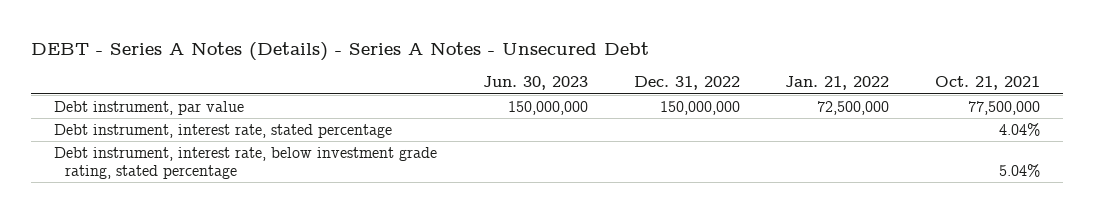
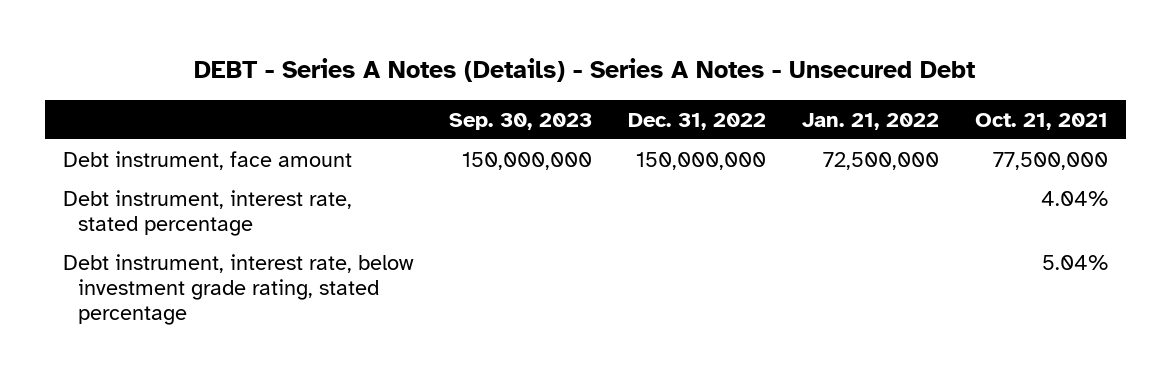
[482,76,588,91] Jun. 30, 2023 -> none
none -> [448,112,592,130] Sep. 30, 2023
[54,100,245,115] Debt instrument, par value -> [62,150,352,170] Debt instrument, face amount

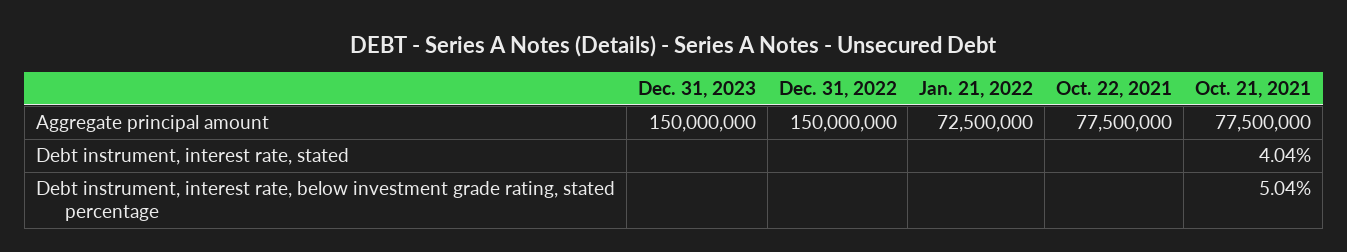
[448,112,592,130] Sep. 30, 2023 -> none
none -> [637,81,756,99] Dec. 31, 2023
none -> [1056,81,1173,99] Oct. 22, 2021
[62,150,352,170] Debt instrument, face amount -> [35,115,269,133] Aggregate principal amount
[62,189,352,237] Debt instrument, interest rate, stated percentage -> [35,148,349,166] Debt instrument, interest rate, stated

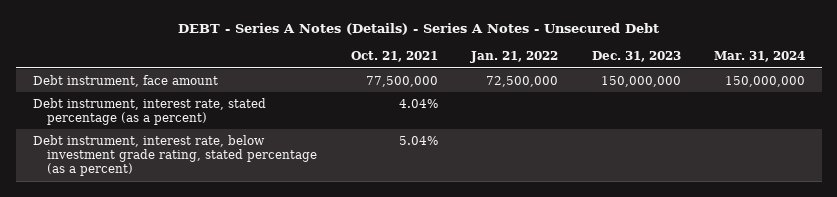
[778,81,897,99] Dec. 31, 2022 -> none
[1056,81,1173,99] Oct. 22, 2021 -> none
none -> [713,51,805,63] Mar. 31, 2024
[35,115,269,133] Aggregate principal amount -> [32,74,218,87] Debt instrument, face amount
[35,148,349,166] Debt instrument, interest rate, stated -> [32,97,266,125] Debt instrument, interest rate, stated percentage (as a percent)
[35,181,615,221] Debt instrument, interest rate, below investment grade rating, stated percentage -> [32,134,318,177] Debt instrument, interest rate, below investment grade rating, stated percentage (as a percent)

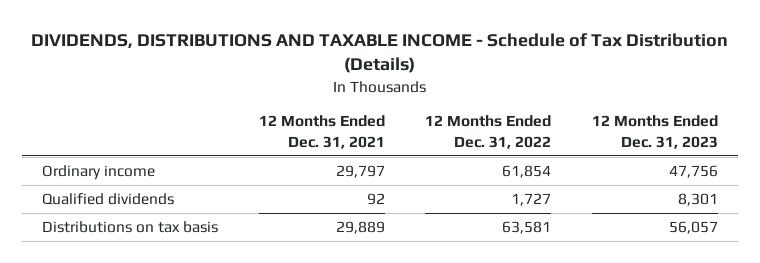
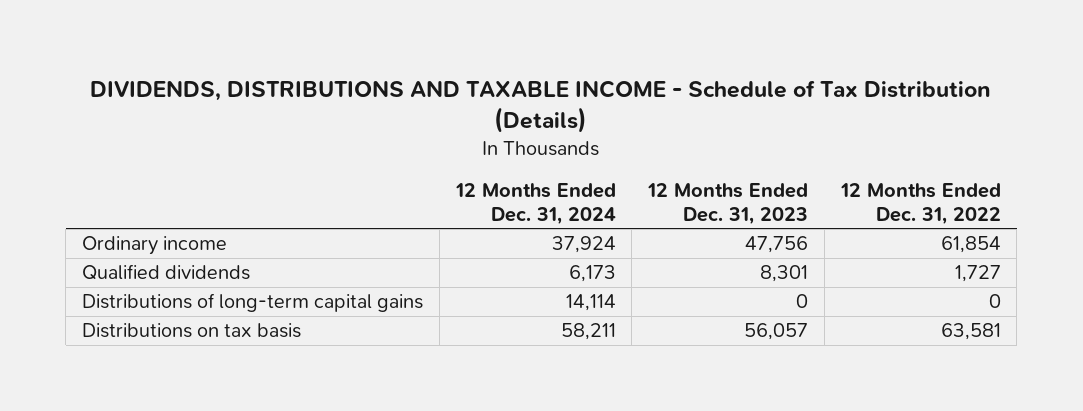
[258,115,385,149] 12 Months Ended Dec. 31, 2021 -> none
none -> [454,182,616,225] 12 Months Ended Dec. 31, 2024
none -> [82,293,424,313] Distributions of long-term capital gains

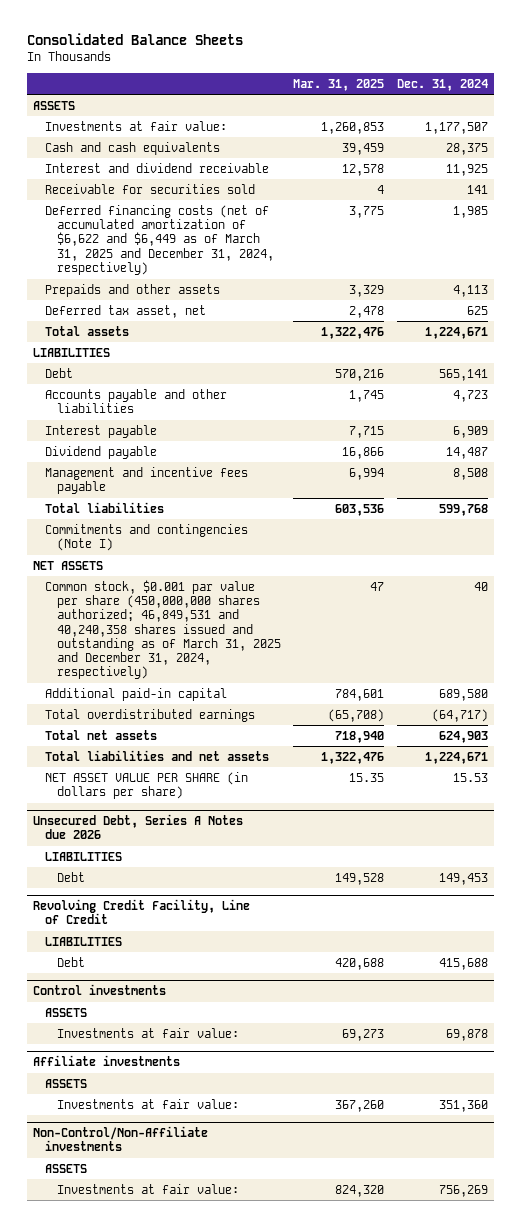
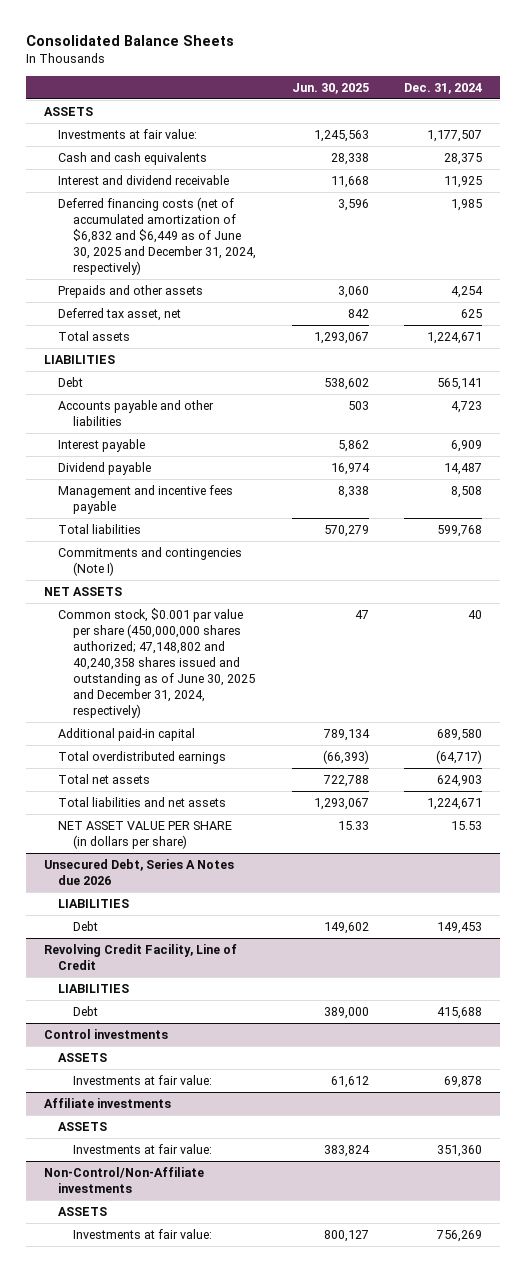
[293,78,385,91] Mar. 31, 2025 -> none
none -> [291,82,369,94] Jun. 30, 2025
[45,183,256,194] Receivable for securities sold -> none
[45,204,275,275] Deferred financing costs (net of accumulated amortization of $6,622 and $6,449 as of March 31, 2025 and December 31, 2024, respectively) -> [58,197,256,275] Deferred financing costs (net of accumulated amortization of $6,832 and $6,449 as of June 30, 2025 and December 31, 2024, respectively)
[452,284,488,297] 4,113 -> [451,286,484,299] 4,254
[45,579,282,680] Common stock, $0.001 par value per share (450,000,000 shares authorized; 46,849,531 and 40,240,358 shares issued and outstanding as of March 31, 2025 and December 31, 2024, respectively) -> [58,608,255,718] Common stock, $0.001 par value per share (450,000,000 shares authorized; 47,148,802 and 40,240,358 shares issued and outstanding as of June 30, 2025 and December 31, 2024, respectively)

